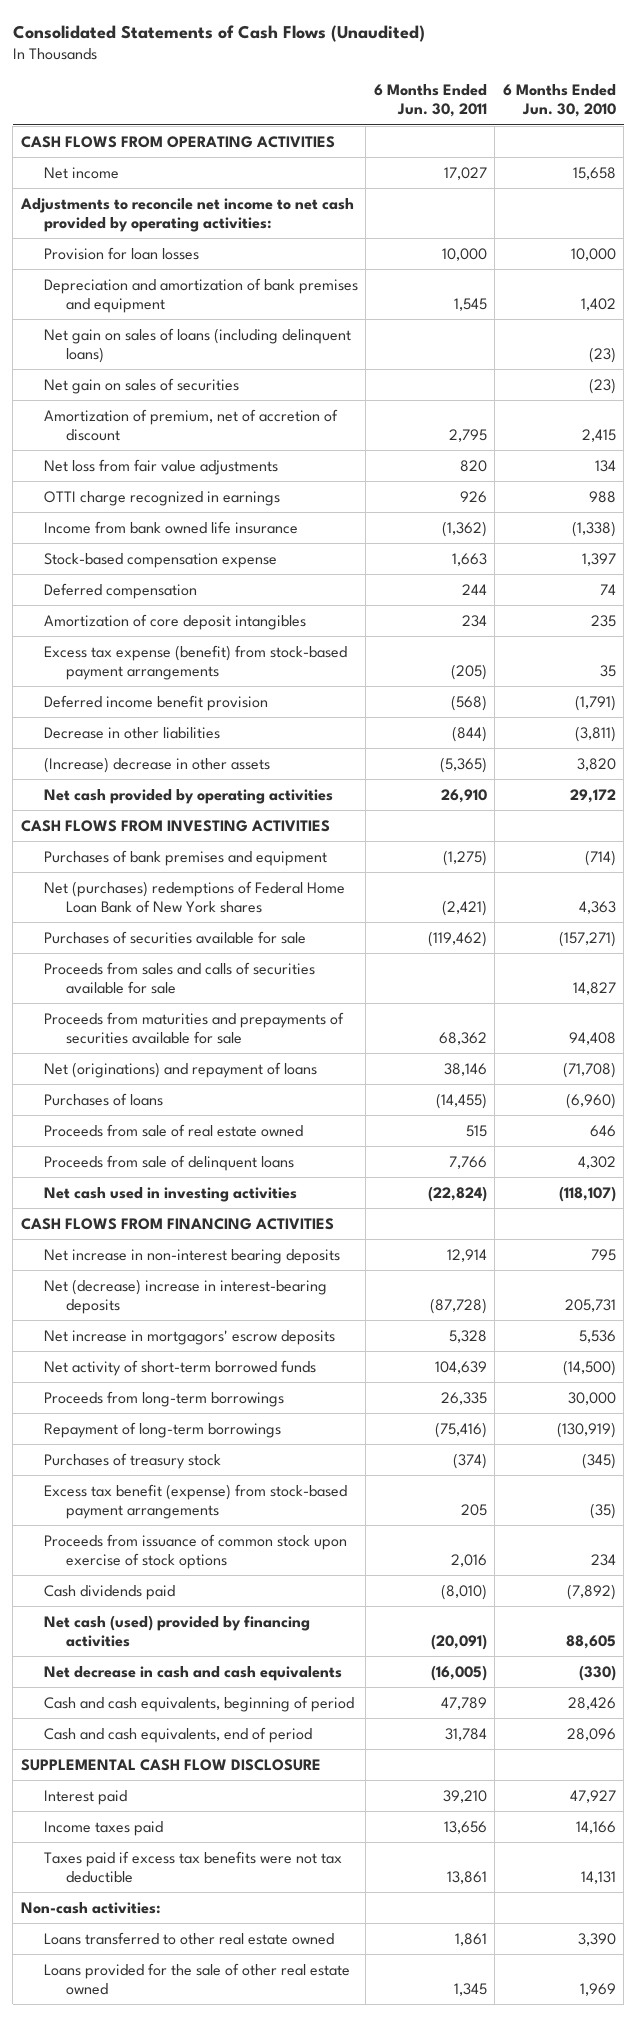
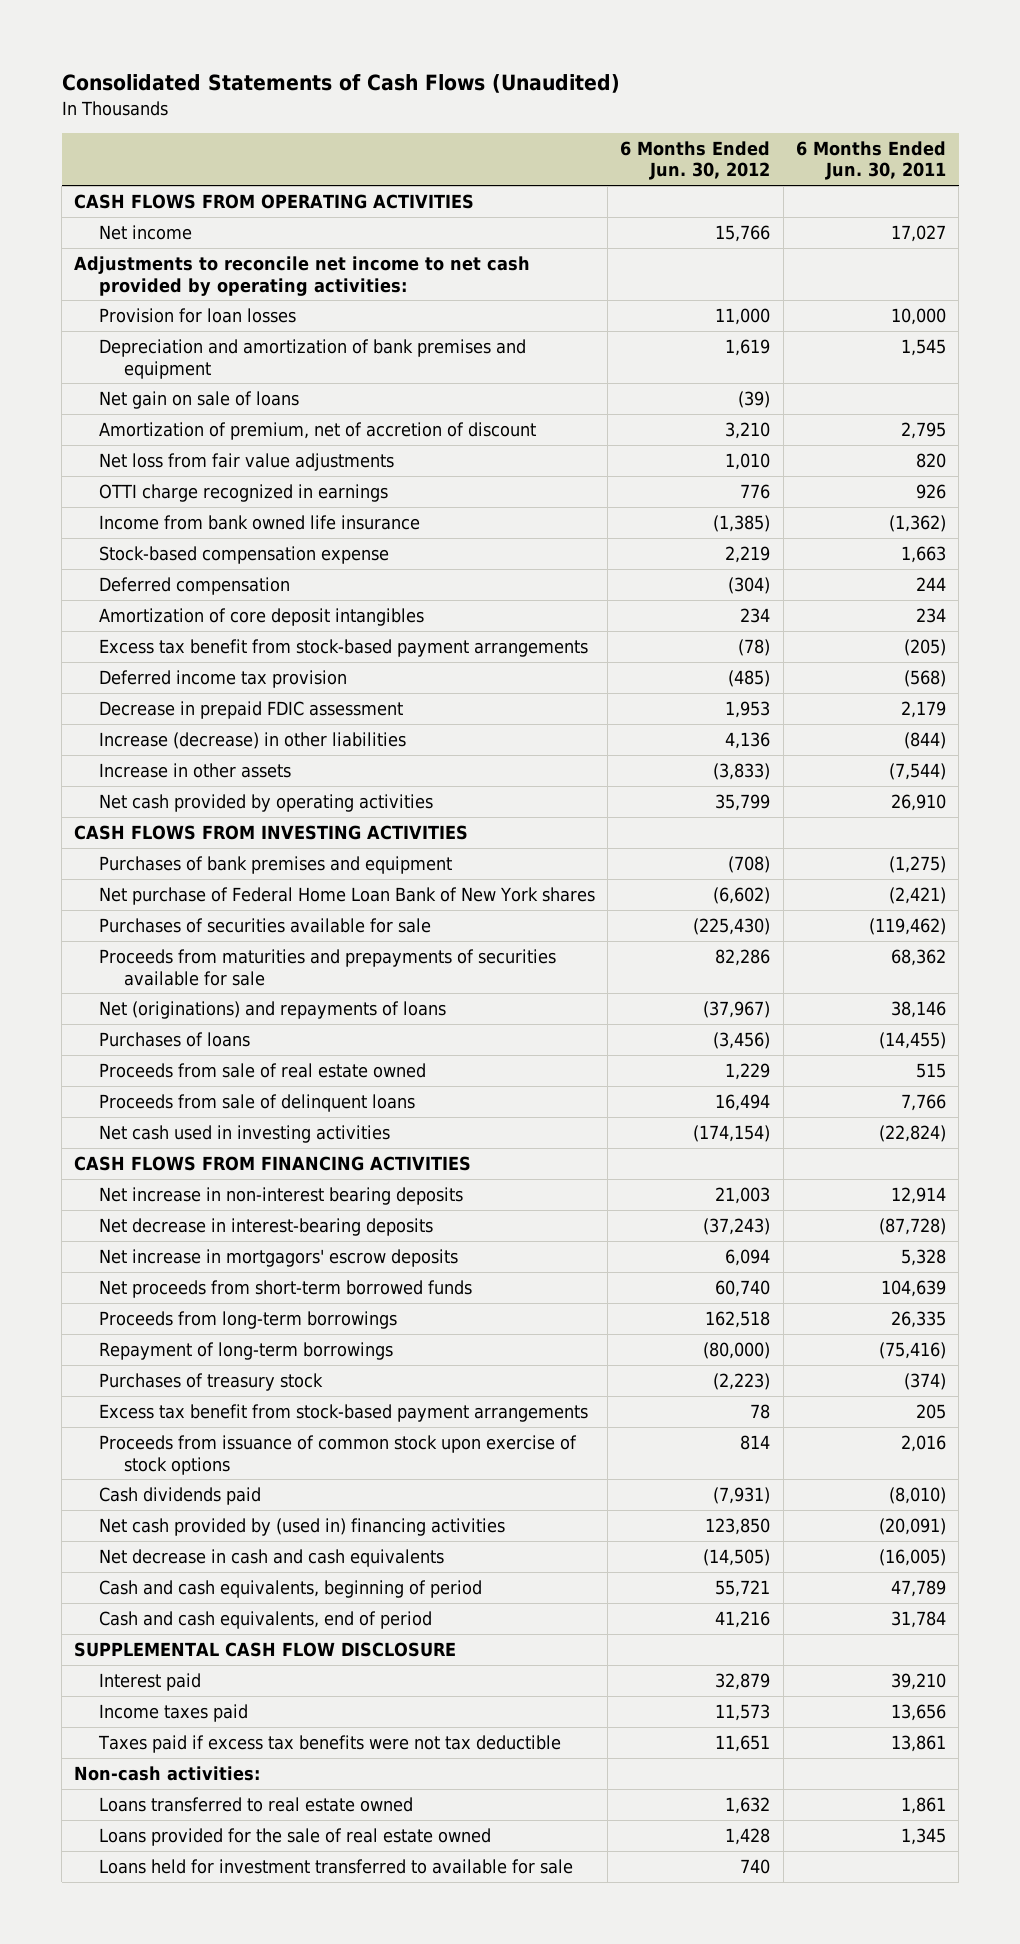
[502,84,616,118] 6 Months Ended Jun. 30, 2010 -> none
none -> [620,140,771,181] 6 Months Ended Jun. 30, 2012
[43,377,239,394] Net gain on sales of securities -> none
[43,327,351,363] Net gain on sales of loans (including delinquent loans) -> [99,391,300,410] Net gain on sale of loans
[43,644,347,680] Excess tax expense (benefit) from stock-based payment arrangements -> [99,639,589,658] Excess tax benefit from stock-based payment arrangements
[43,694,268,711] Deferred income benefit provision -> [99,670,348,689] Deferred income tax provision
none -> [99,701,404,720] Decrease in prepaid FDIC assessment
[43,726,220,739] Decrease in other liabilities -> [99,732,407,750] Increase (decrease) in other liabilities
[43,756,270,773] (Increase) decrease in other assets -> [99,763,292,779] Increase in other assets
[439,756,487,773] (5,365) -> [888,763,946,781] (7,544)
[43,880,345,913] Net (purchases) redemptions of Federal Home Loan Bank of New York shares -> [99,887,596,906] Net purchase of Federal Home Loan Bank of New York shares
[43,961,315,994] Proceeds from sales and calls of securities available for sale -> none
[43,1061,317,1078] Net (originations) and repayment of loans -> [99,1001,447,1020] Net (originations) and repayments of loans
[43,1278,327,1314] Net (decrease) increase in interest-bearing deposits -> [99,1218,434,1237] Net decrease in interest-bearing deposits
[43,1359,316,1376] Net activity of short-term borrowed funds -> [99,1280,473,1299] Net proceeds from short-term borrowed funds
[43,1483,347,1519] Excess tax benefit (expense) from stock-based payment arrangements -> [99,1404,589,1423] Excess tax benefit from stock-based payment arrangements
[43,1614,310,1647] Net cash (used) provided by financing activities -> [99,1518,506,1537] Net cash provided by (used in) financing activities
[43,1931,334,1945] Loans transferred to other real estate owned -> [99,1797,414,1813] Loans transferred to real estate owned
[43,1962,350,1995] Loans provided for the sale of other real estate owned -> [99,1828,492,1847] Loans provided for the sale of real estate owned
none -> [99,1859,574,1875] Loans held for investment transferred to available for sale

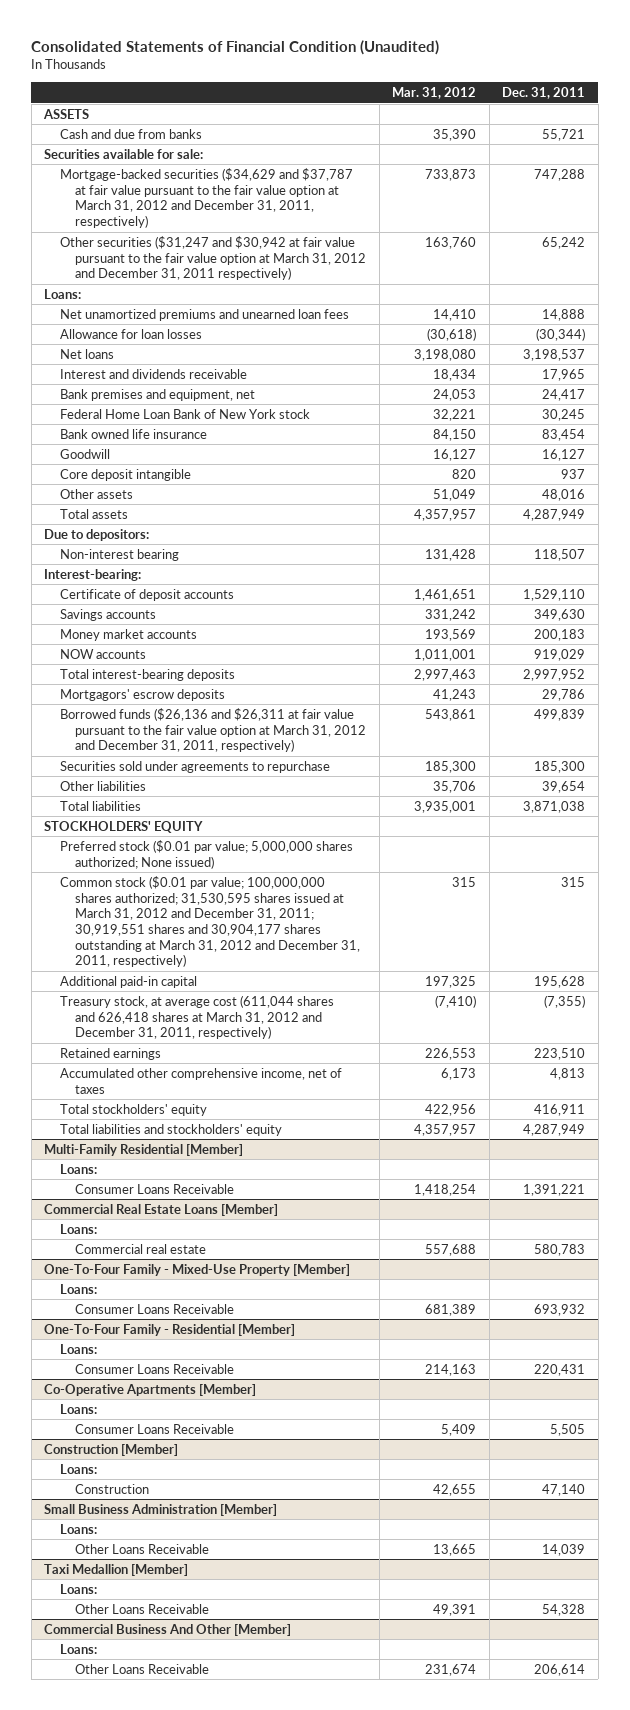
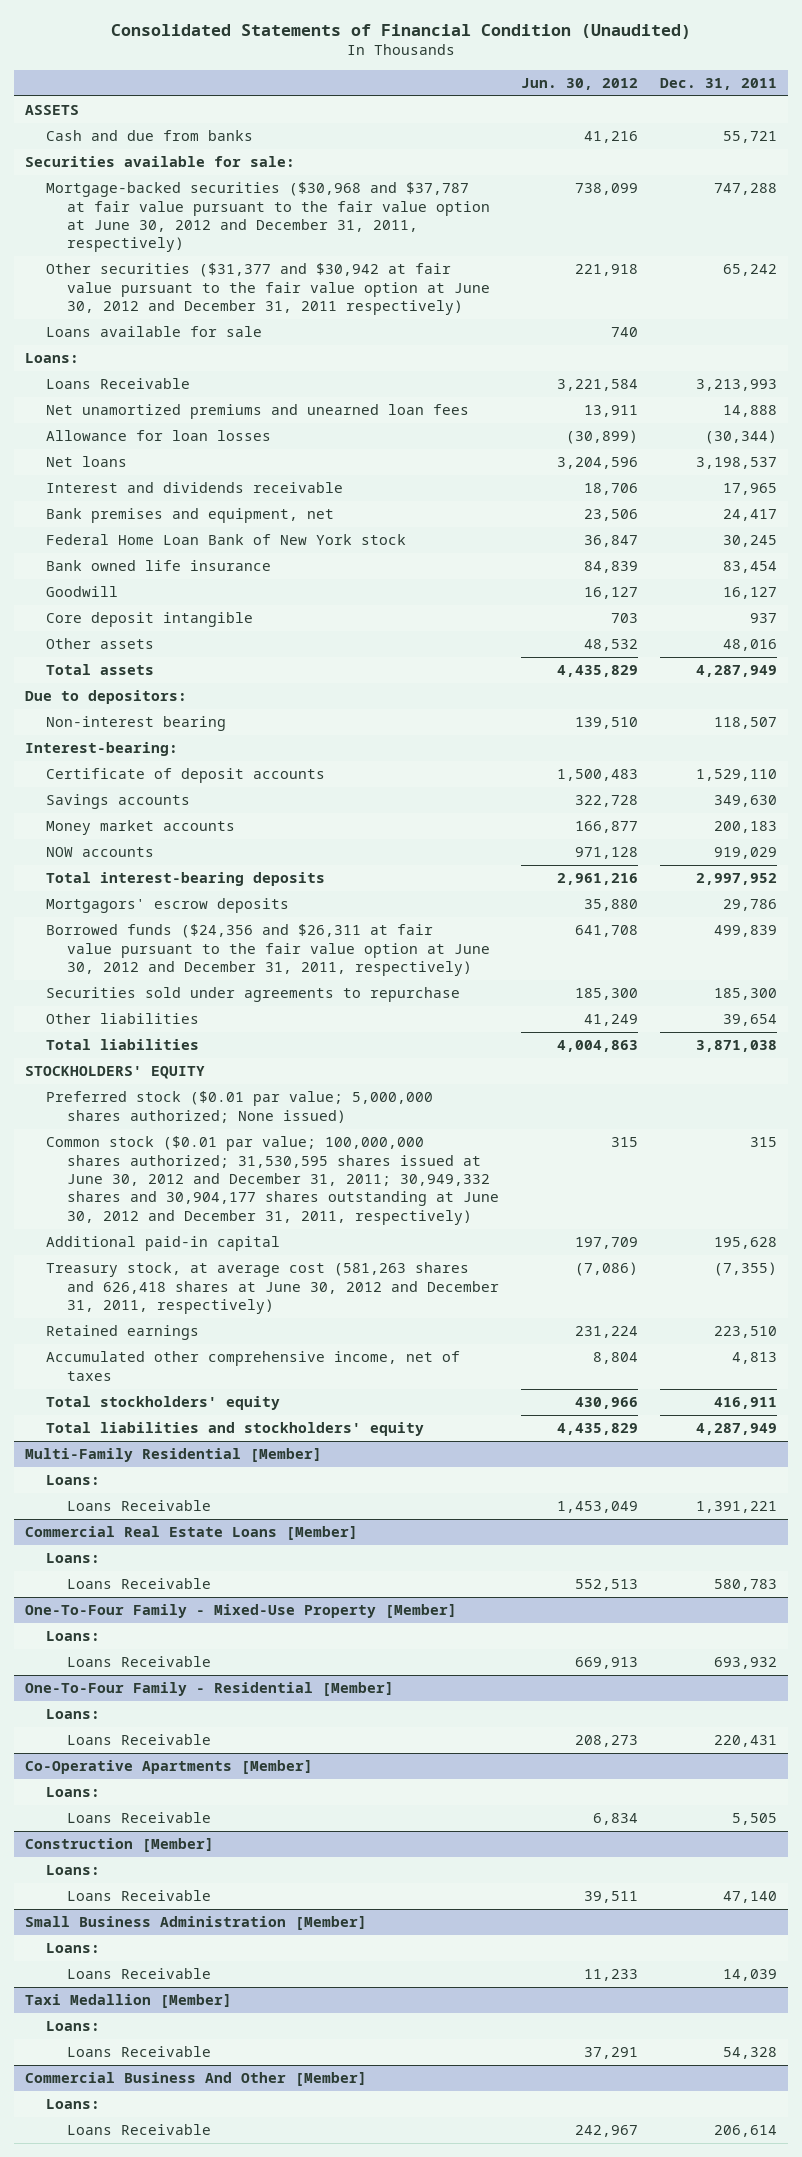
[392,87,477,100] Mar. 31, 2012 -> none
none -> [521,77,639,90] Jun. 30, 2012
[59,167,353,229] Mortgage-backed securities ($34,629 and $37,787 at fair value pursuant to the fair value option at March 31, 2012 and December 31, 2011, respectively) -> [45,182,490,253] Mortgage-backed securities ($30,968 and $37,787 at fair value pursuant to the fair value option at June 30, 2012 and December 31, 2011, respectively)
[59,235,366,281] Other securities ($31,247 and $30,942 at fair value pursuant to the fair value option at March 31, 2012 and December 31, 2011 respectively) -> [45,263,490,316] Other securities ($31,377 and $30,942 at fair value pursuant to the fair value option at June 30, 2012 and December 31, 2011 respectively)
none -> [45,326,262,338] Loans available for sale
none -> [45,378,190,390] Loans Receivable
[59,707,366,753] Borrowed funds ($26,136 and $26,311 at fair value pursuant to the fair value option at March 31, 2012 and December 31, 2011, respectively) -> [45,924,490,977] Borrowed funds ($24,356 and $26,311 at fair value pursuant to the fair value option at June 30, 2012 and December 31, 2011, respectively)
[59,875,360,968] Common stock ($0.01 par value; 100,000,000 shares authorized; 31,530,595 shares issued at March 31, 2012 and December 31, 2011; 30,919,551 shares and 30,904,177 shares outstanding at March 31, 2012 and December 31, 2011, respectively) -> [45,1136,499,1225] Common stock ($0.01 par value; 100,000,000 shares authorized; 31,530,595 shares issued at June 30, 2012 and December 31, 2011; 30,949,332 shares and 30,904,177 shares outstanding at June 30, 2012 and December 31, 2011, respectively)
[59,994,334,1040] Treasury stock, at average cost (611,044 shares and 626,418 shares at March 31, 2012 and December 31, 2011, respectively) -> [45,1262,499,1315] Treasury stock, at average cost (581,263 shares and 626,418 shares at June 30, 2012 and December 31, 2011, respectively)
[74,1183,234,1194] Consumer Loans Receivable -> [66,1500,211,1512] Loans Receivable
[74,1243,206,1254] Commercial real estate -> [66,1578,211,1590] Loans Receivable
[74,1303,234,1314] Consumer Loans Receivable -> [66,1656,211,1668] Loans Receivable
[74,1363,234,1374] Consumer Loans Receivable -> [66,1734,211,1746] Loans Receivable
[74,1423,234,1434] Consumer Loans Receivable -> [66,1812,211,1824] Loans Receivable
[74,1483,149,1494] Construction -> [66,1890,211,1902] Loans Receivable
[74,1543,209,1554] Other Loans Receivable -> [66,1968,211,1980] Loans Receivable
[74,1603,209,1614] Other Loans Receivable -> [66,2046,211,2058] Loans Receivable
[74,1663,209,1674] Other Loans Receivable -> [66,2124,211,2136] Loans Receivable

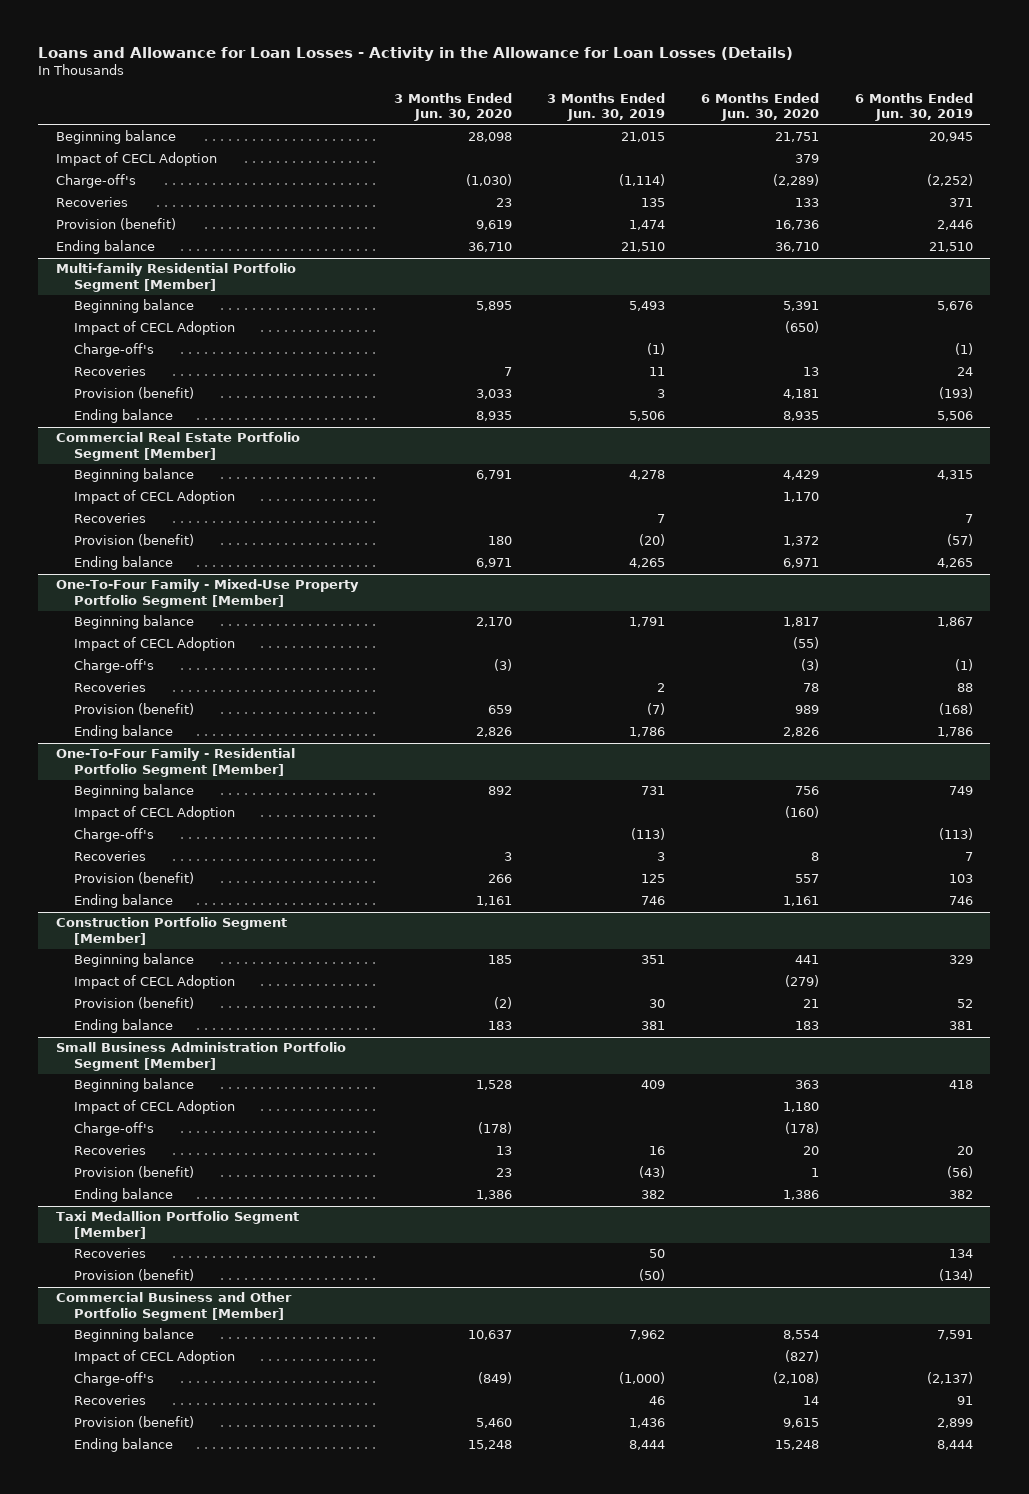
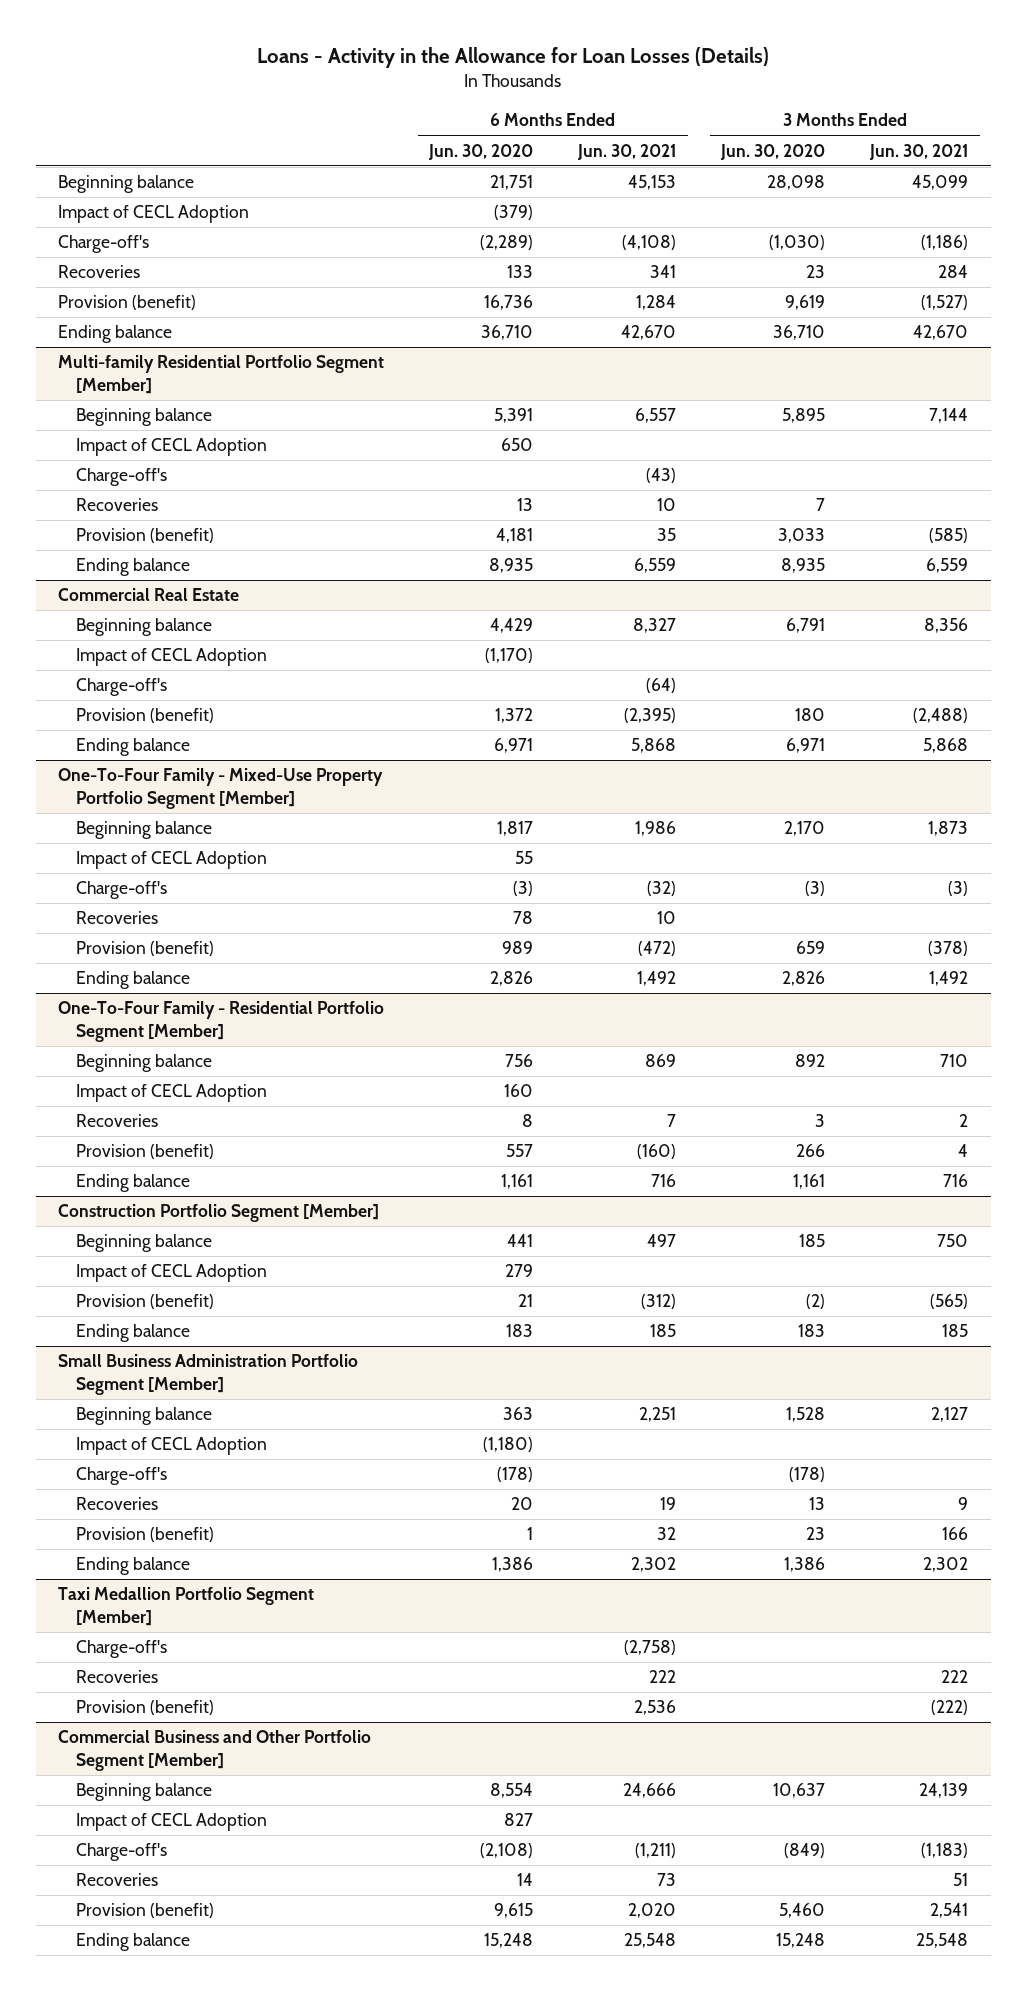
[38,46,794,61] Loans and Allowance for Loan Losses - Activity in the Allowance for Loan Losses (Details) -> [257,47,770,69] Loans - Activity in the Allowance for Loan Losses (Details)
[547,93,666,122] 3 Months Ended Jun. 30, 2019 -> none
[854,93,973,122] 6 Months Ended Jun. 30, 2019 -> none
none -> [577,143,677,160] Jun. 30, 2021
none -> [869,143,969,160] Jun. 30, 2021
[794,154,819,164] 379 -> [494,205,534,221] (379)
[784,321,819,334] (650) -> [501,438,534,452] 650
[56,432,301,461] Commercial Real Estate Portfolio Segment [Member] -> [58,588,240,602] Commercial Real Estate
[73,513,146,524] Recoveries -> none
[782,492,819,503] 1,170 -> [485,648,534,664] (1,170)
none -> [76,678,168,697] Charge-off's
[792,637,819,650] (55) -> [515,851,534,865] 55
[73,828,154,843] Charge-off's -> none
[784,806,819,819] (160) -> [504,1084,534,1098] 160
[784,975,819,988] (279) -> [505,1264,534,1278] 279
[782,1102,819,1113] 1,180 -> [483,1437,534,1453] (1,180)
none -> [76,1640,168,1659] Charge-off's
[784,1350,819,1363] (827) -> [504,1813,534,1827] 827

